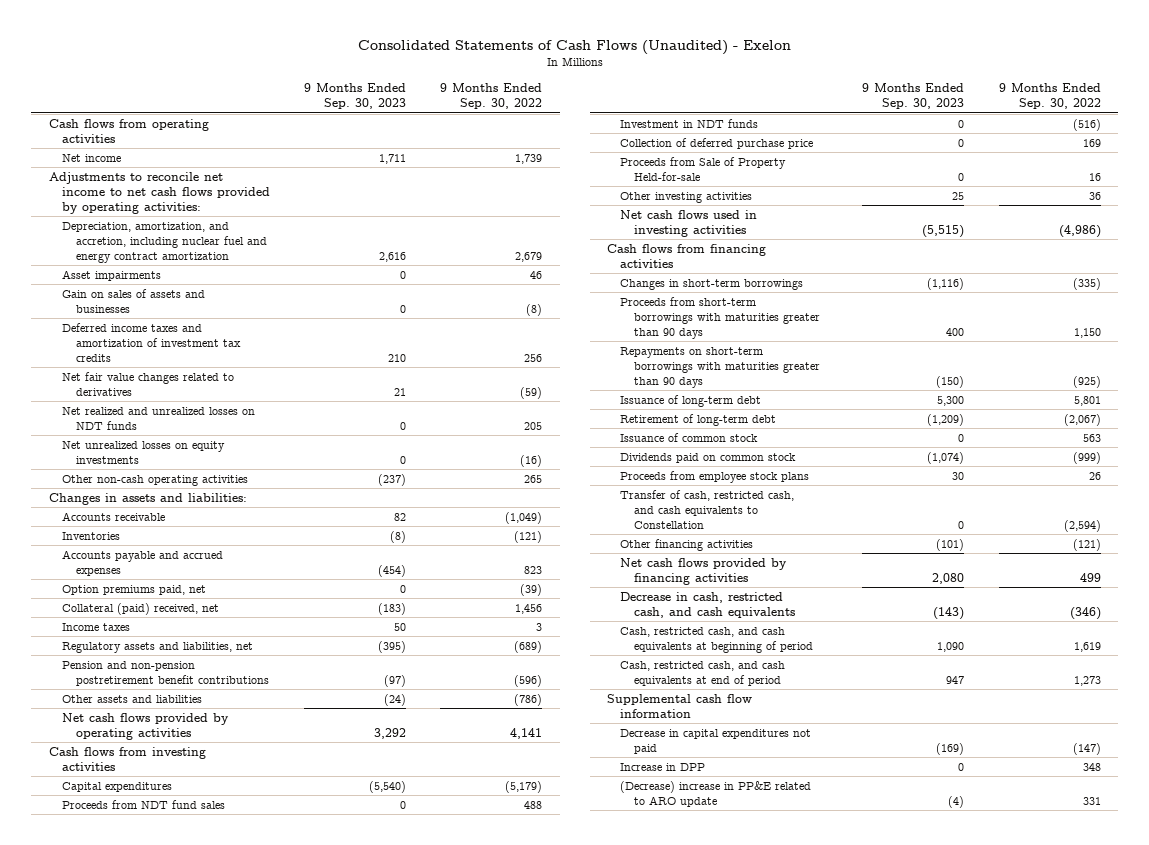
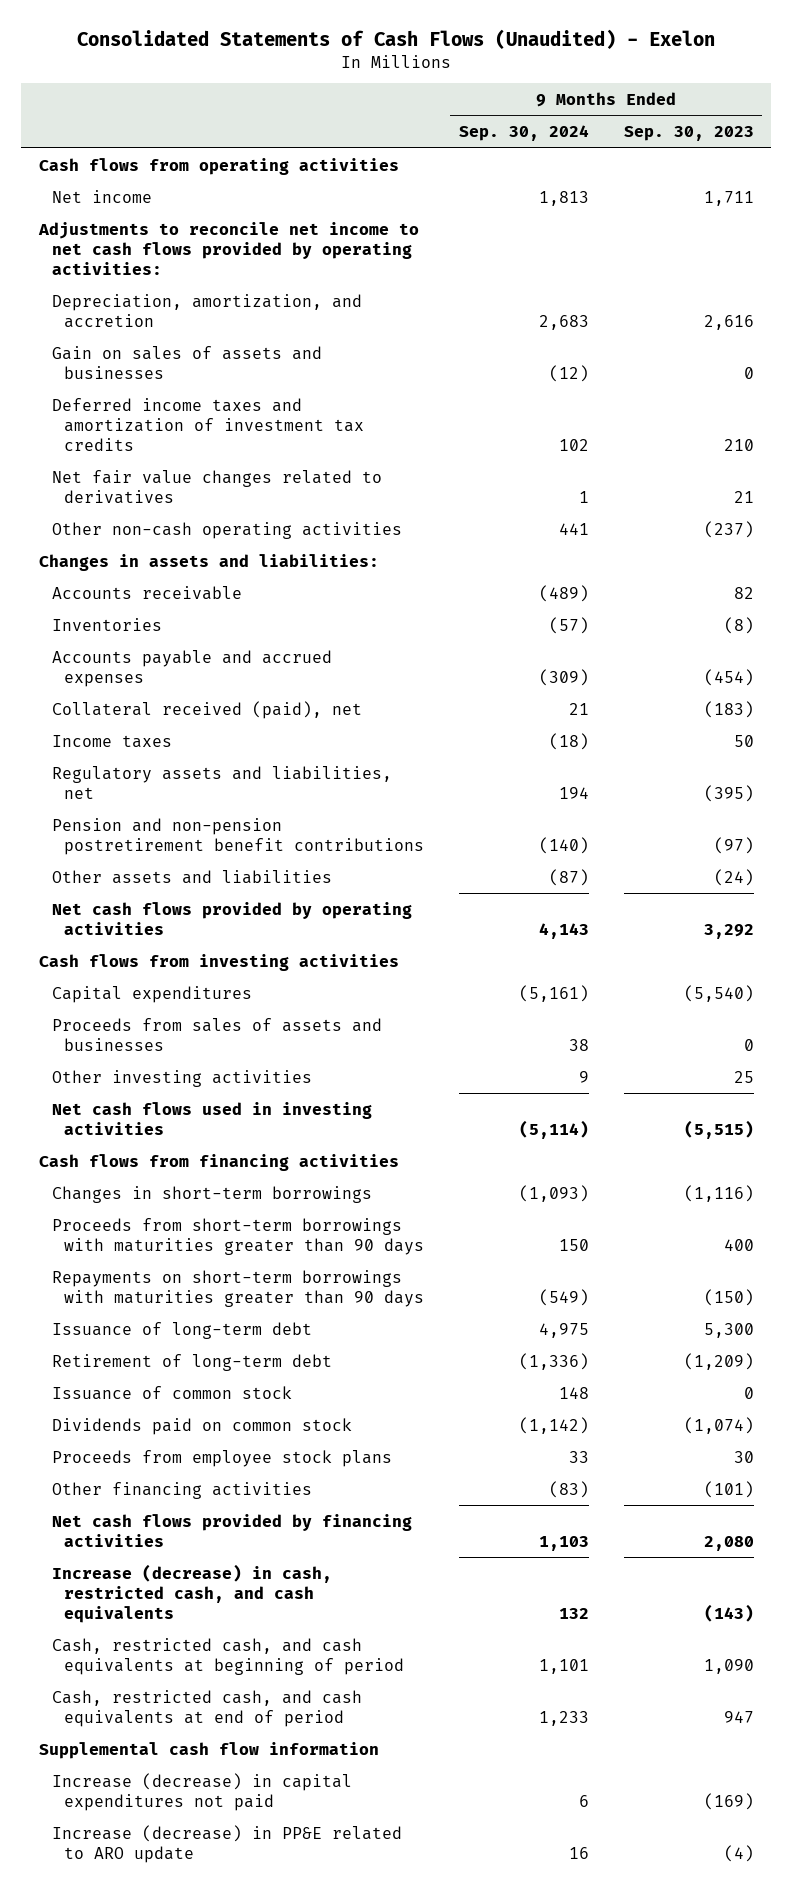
[440,83,543,110] 9 Months Ended Sep. 30, 2022 -> none
none -> [458,125,589,142] Sep. 30, 2024
[62,269,162,281] Asset impairments -> none
[62,221,267,263] Depreciation, amortization, and accretion, including nuclear fuel and energy contract amortization -> [51,293,362,328] Depreciation, amortization, and accretion
[62,406,256,430] Net realized and unrealized losses on NDT funds -> none
[62,440,226,464] Net unrealized losses on equity investments -> none
[62,584,207,595] Option premiums paid, net -> none
[62,602,220,615] Collateral (paid) received, net -> [51,700,362,719] Collateral received (paid), net
[62,799,226,809] Proceeds from NDT fund sales -> none
[620,118,759,128] Investment in NDT funds -> none
[620,137,814,149] Collection of deferred purchase price -> none
[620,156,787,181] Proceeds from Sale of Property Held-for-sale -> [51,1017,382,1051] Proceeds from sales of assets and businesses
[620,489,795,529] Transfer of cash, restricted cash, and cash equivalents to Constellation -> none
[620,591,796,618] Decrease in cash, restricted cash, and cash equivalents -> [51,1563,332,1623] Increase (decrease) in cash, restricted cash, and cash equivalents
[620,762,706,771] Increase in DPP -> none
[620,728,812,754] Decrease in capital expenditures not paid -> [51,1772,352,1811] Increase (decrease) in capital expenditures not paid
[620,780,812,807] (Decrease) increase in PP&E related to ARO update -> [51,1824,402,1863] Increase (decrease) in PP&E related to ARO update

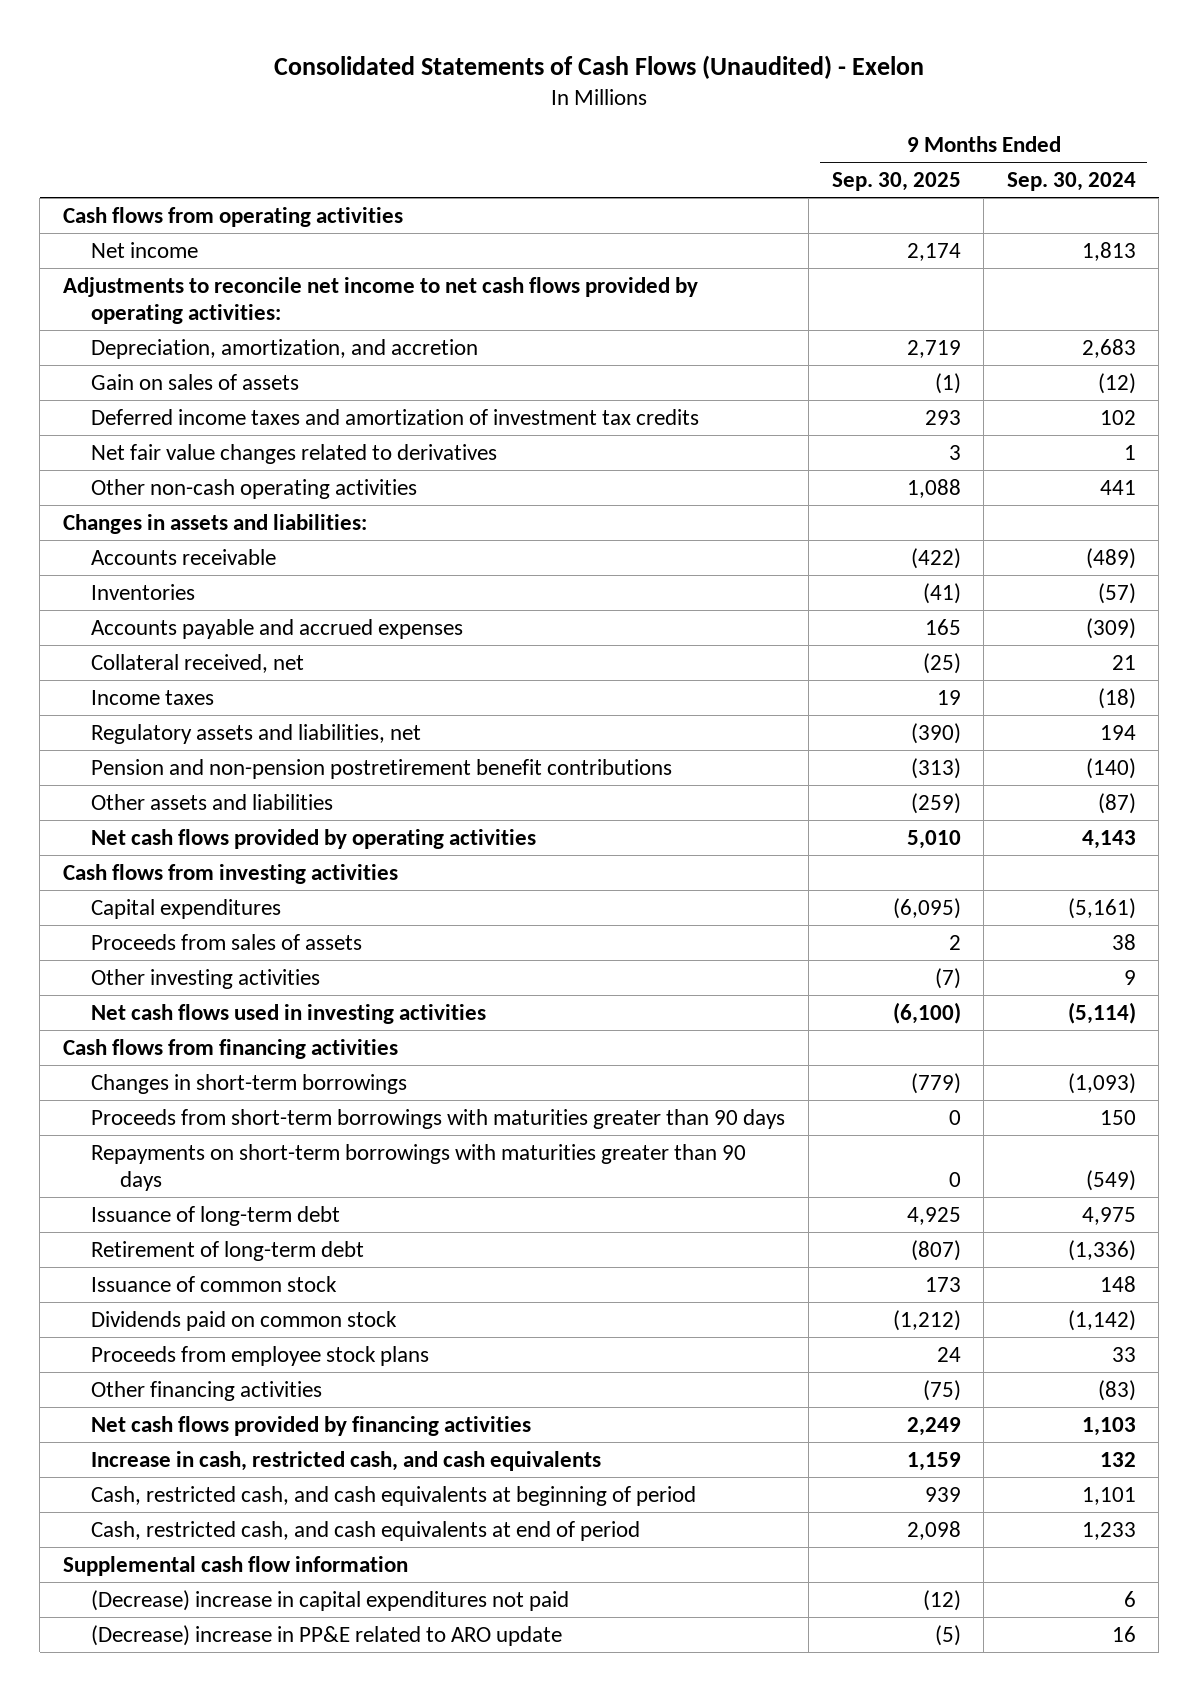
[623,126,754,142] Sep. 30, 2023 -> none
none -> [831,172,961,192] Sep. 30, 2025
[51,345,322,379] Gain on sales of assets and businesses -> [91,373,300,390] Gain on sales of assets
[51,700,362,719] Collateral received (paid), net -> [91,653,305,673] Collateral received, net
[51,1017,382,1051] Proceeds from sales of assets and businesses -> [91,933,363,950] Proceeds from sales of assets
[51,1563,332,1623] Increase (decrease) in cash, restricted cash, and cash equivalents -> [91,1450,602,1471] Increase in cash, restricted cash, and cash equivalents
[51,1772,352,1811] Increase (decrease) in capital expenditures not paid -> [91,1589,570,1611] (Decrease) increase in capital expenditures not paid
[51,1824,402,1863] Increase (decrease) in PP&E related to ARO update -> [91,1624,563,1646] (Decrease) increase in PP&E related to ARO update

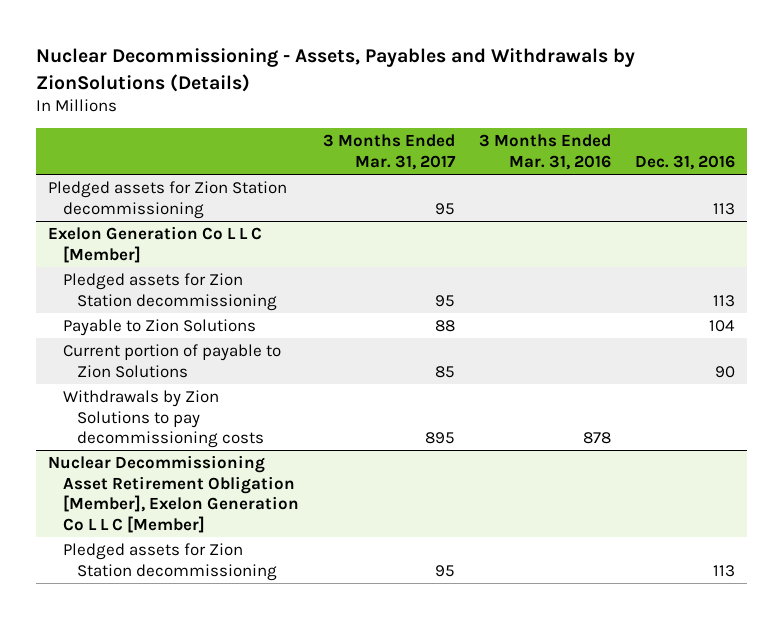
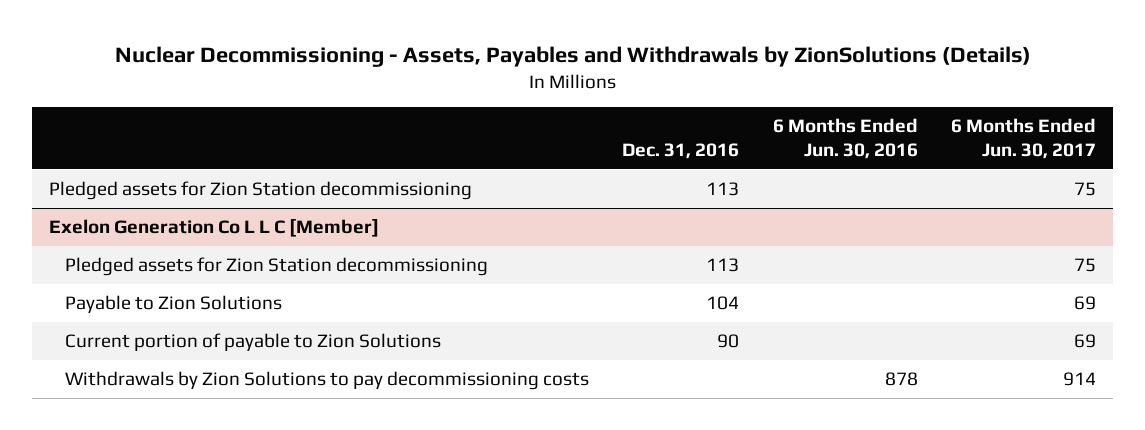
[322,134,456,170] 3 Months Ended Mar. 31, 2017 -> none
[478,134,611,170] 3 Months Ended Mar. 31, 2016 -> none
none -> [772,118,918,159] 6 Months Ended Jun. 30, 2016
none -> [950,118,1096,159] 6 Months Ended Jun. 30, 2017
[48,455,299,533] Nuclear Decommissioning Asset Retirement Obligation [Member], Exelon Generation Co L L C [Member] -> none
[62,543,278,581] Pledged assets for Zion Station decommissioning -> none

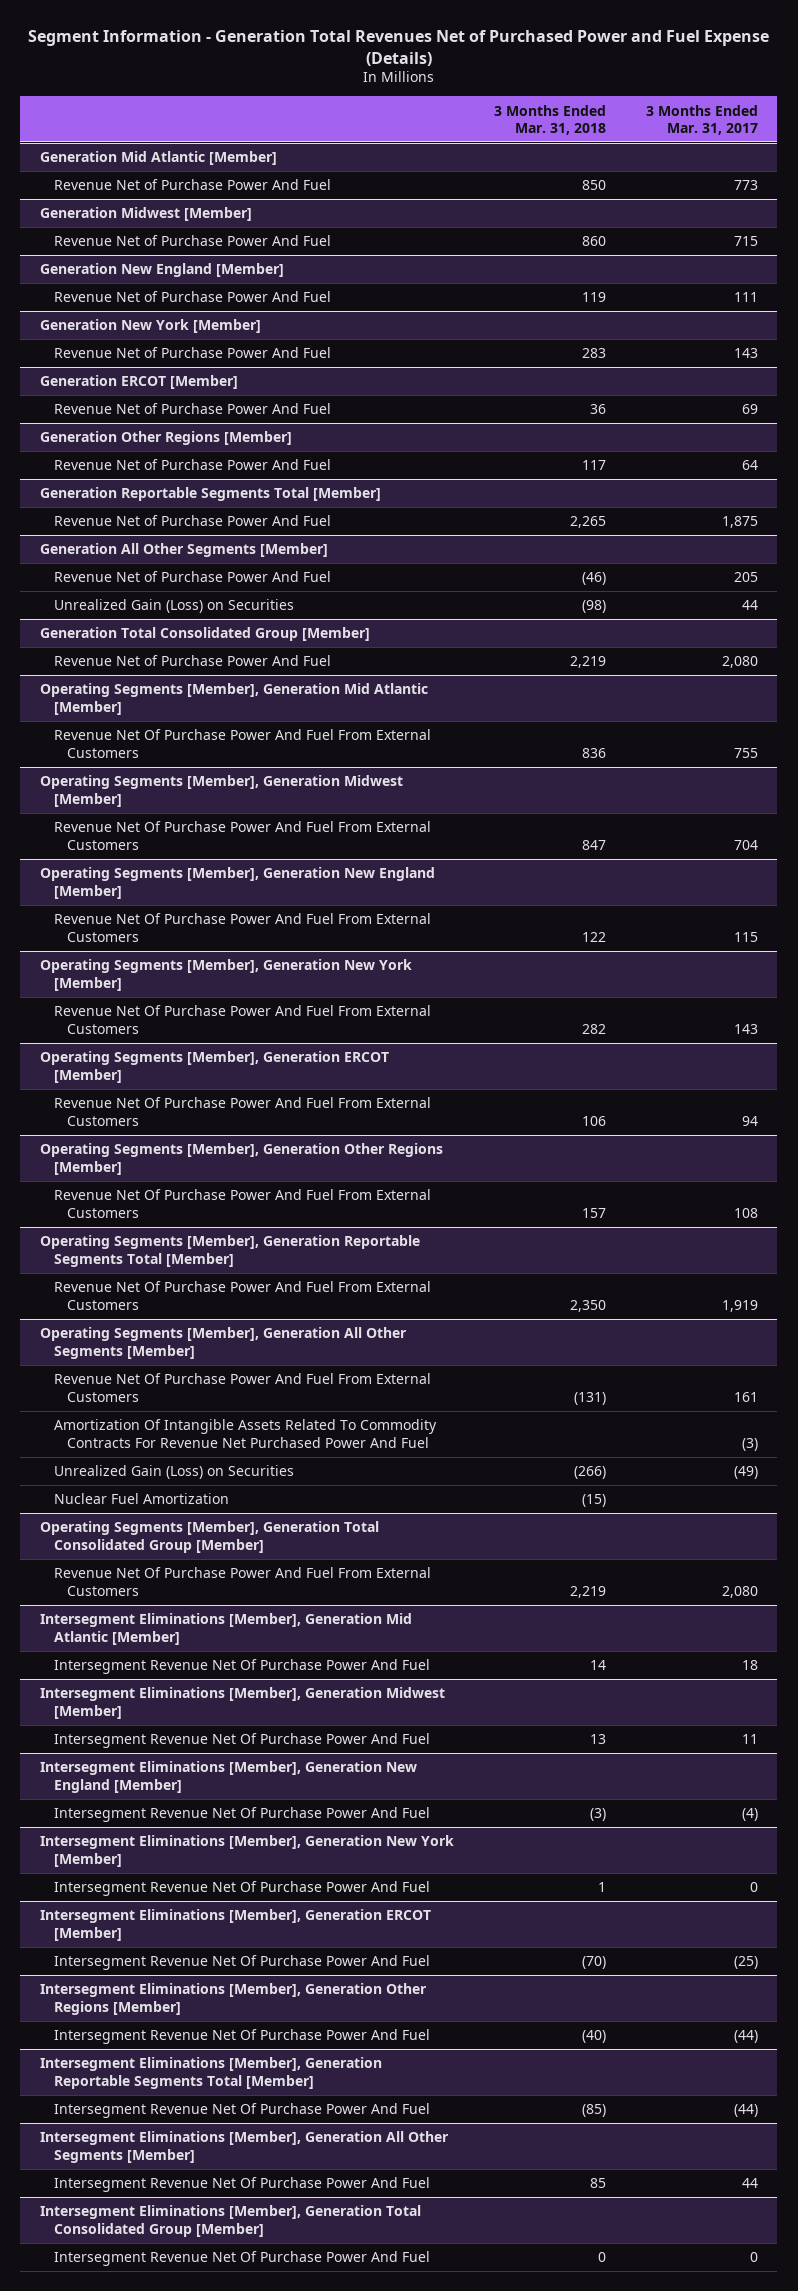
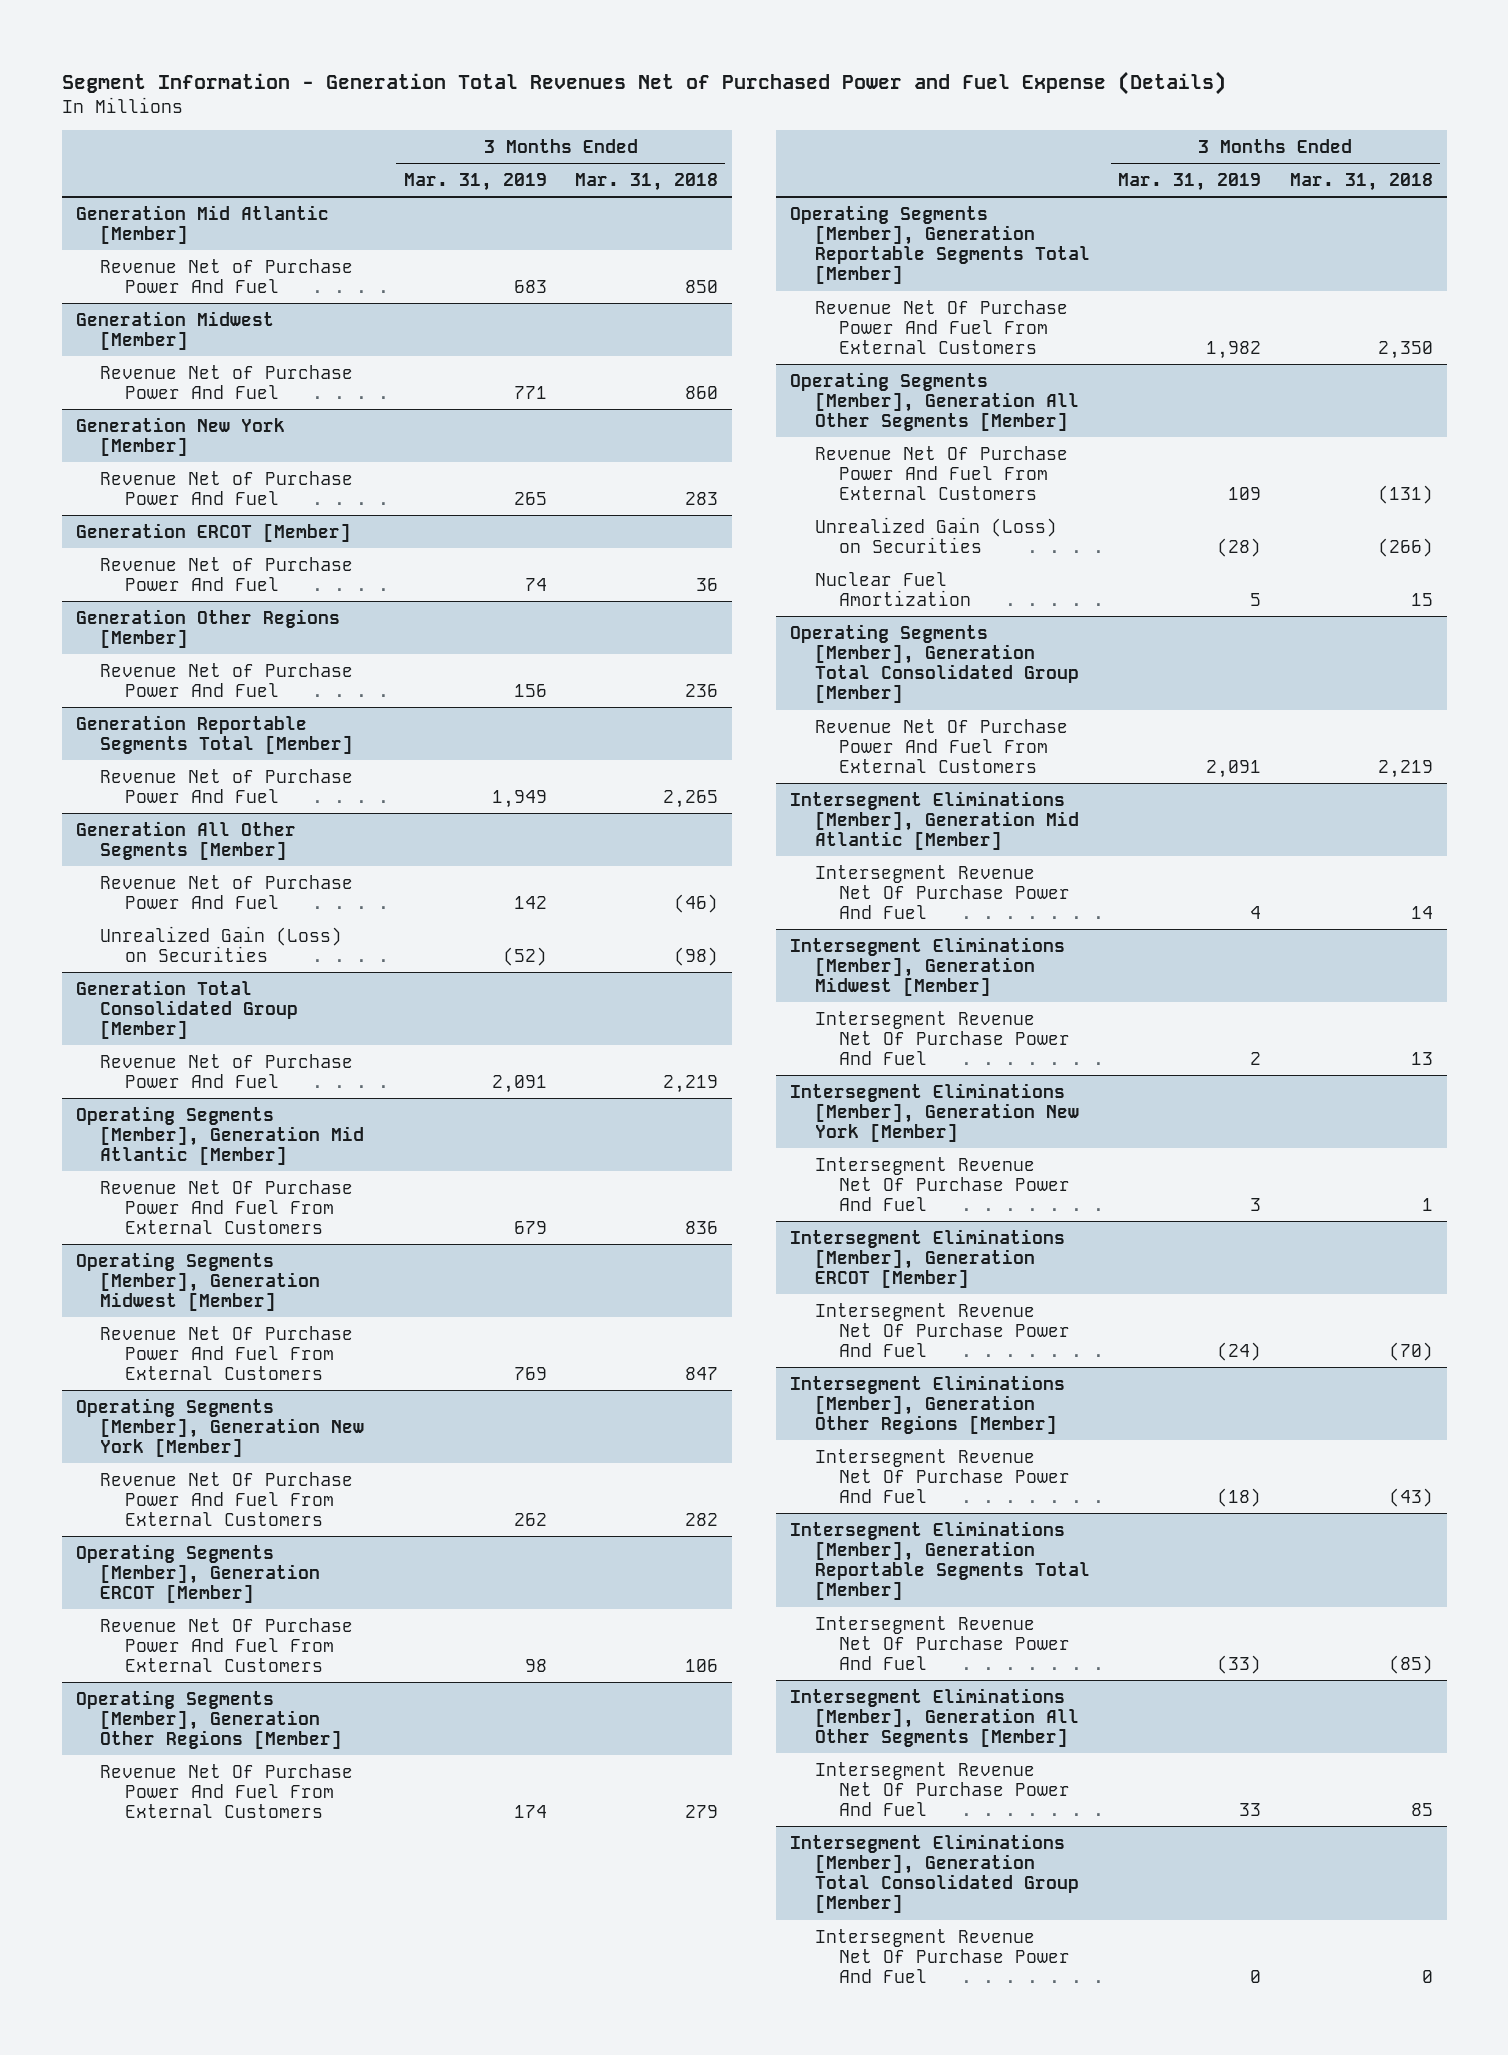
[645,104,758,135] 3 Months Ended Mar. 31, 2017 -> none
none -> [403,172,547,191] Mar. 31, 2019
[39,263,284,278] Generation New England [Member] -> none
[53,291,331,303] Revenue Net of Purchase Power And Fuel -> none
[581,460,606,471] 117 -> [685,683,719,697] 236
[39,867,435,899] Operating Segments [Member], Generation New England [Member] -> none
[53,913,431,942] Revenue Net Of Purchase Power And Fuel From External Customers -> none
[581,1207,606,1218] 157 -> [685,1805,719,1819] 279
[53,1419,437,1448] Amortization Of Intangible Assets Related To Commodity Contracts For Revenue Net Purchased Power And Fuel -> none
[581,1494,606,1508] (15) -> [1410,592,1433,606] 15
[39,1761,417,1793] Intersegment Eliminations [Member], Generation New England [Member] -> none
[53,1807,430,1823] Intersegment Revenue Net Of Purchase Power And Fuel -> none
[581,2030,606,2044] (40) -> [1388,1488,1433,1508] (43)

